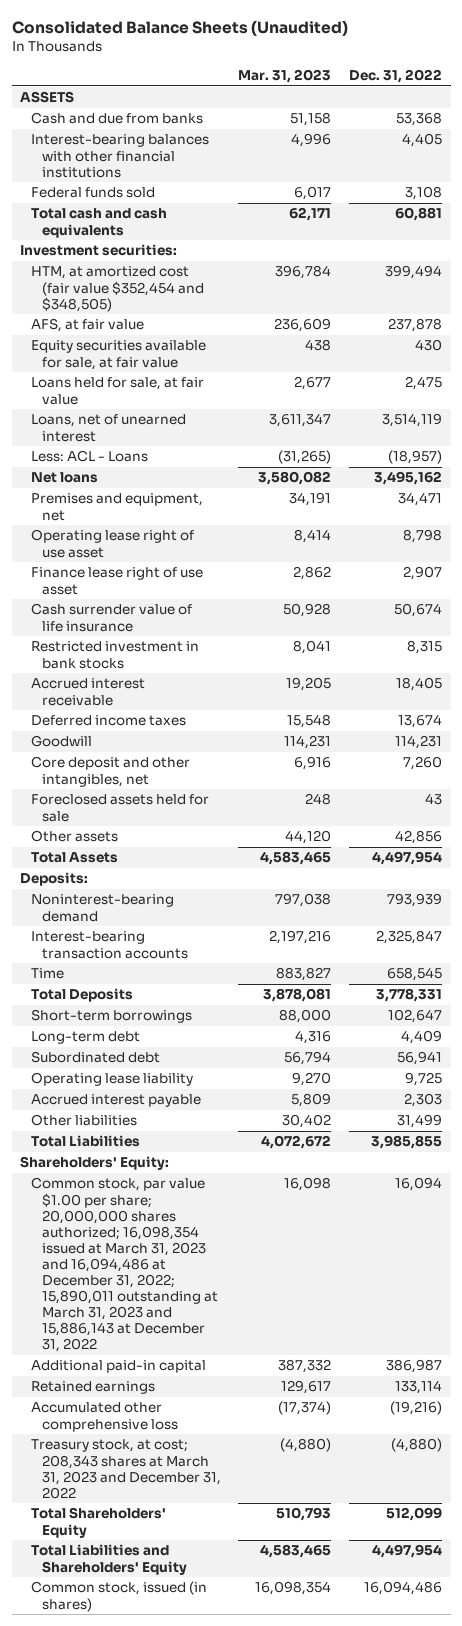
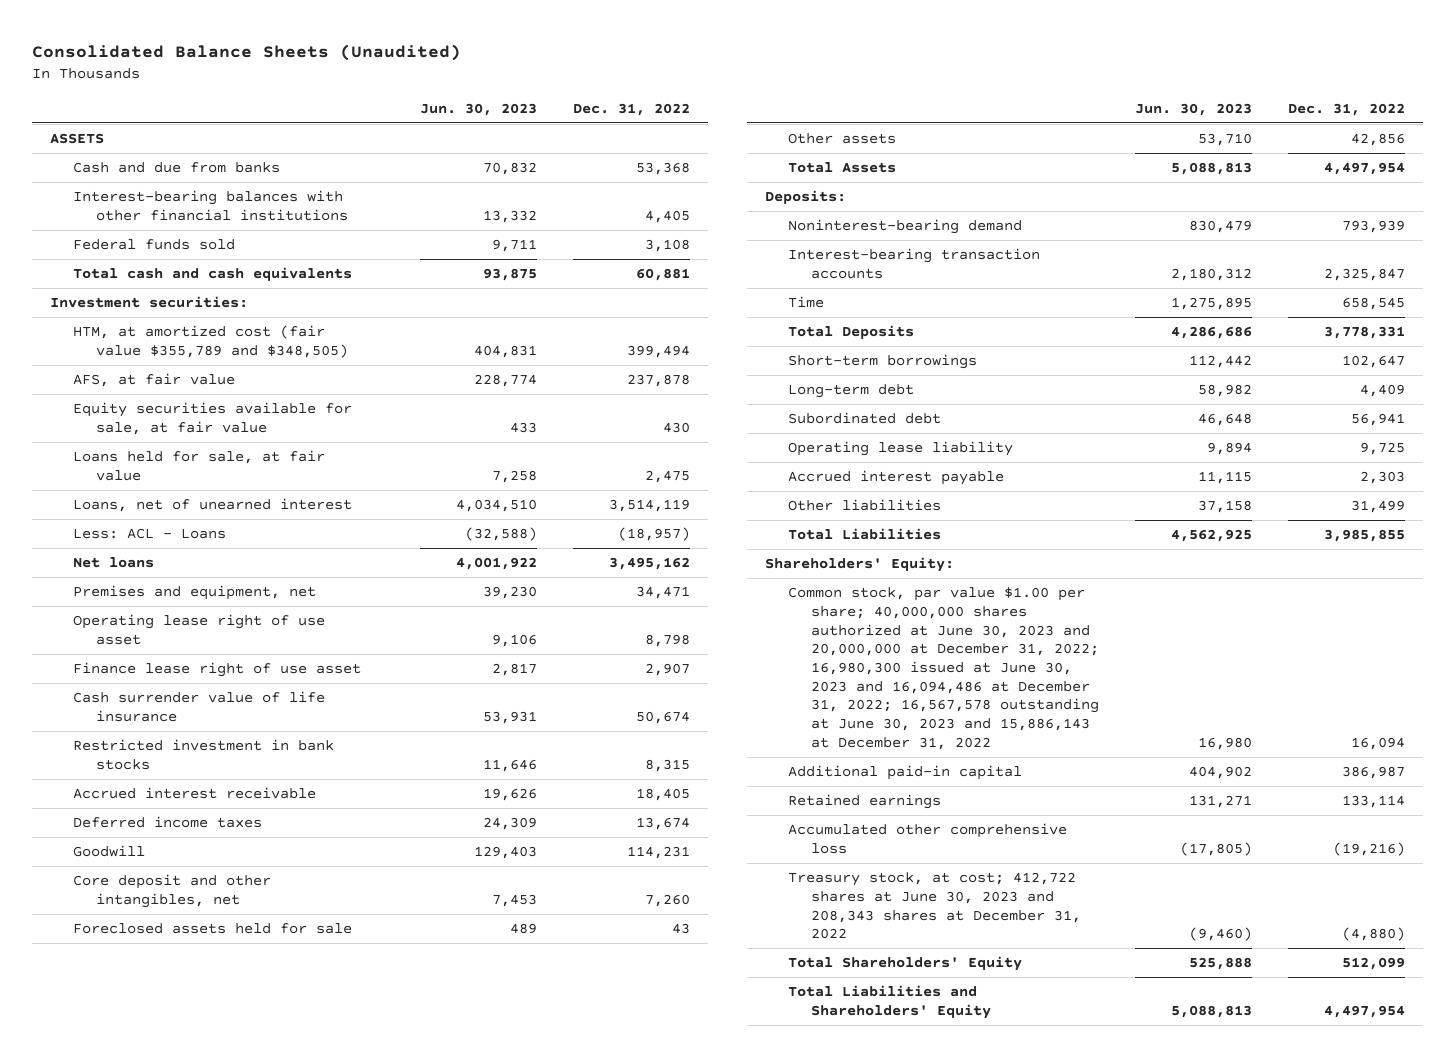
[238,68,332,83] Mar. 31, 2023 -> none
none -> [419,102,537,116] Jun. 30, 2023
[31,266,204,312] HTM, at amortized cost (fair value $352,454 and $348,505) -> [73,325,348,358] HTM, at amortized cost (fair value $355,789 and $348,505)
[31,1177,218,1353] Common stock, par value $1.00 per share; 20,000,000 shares authorized; 16,098,354 issued at March 31, 2023 and 16,094,486 at December 31, 2022; 15,890,011 outstanding at March 31, 2023 and 15,886,143 at December 31, 2022 -> [788,587,1100,750] Common stock, par value $1.00 per share; 40,000,000 shares authorized at June 30, 2023 and 20,000,000 at December 31, 2022; 16,980,300 issued at June 30, 2023 and 16,094,486 at December 31, 2022; 16,567,578 outstanding at June 30, 2023 and 15,886,143 at December 31, 2022
[31,1439,221,1499] Treasury stock, at cost; 208,343 shares at March 31, 2023 and December 31, 2022 -> [788,872,1082,940] Treasury stock, at cost; 412,722 shares at June 30, 2023 and 208,343 shares at December 31, 2022
[31,1581,208,1612] Common stock, issued (in shares) -> none

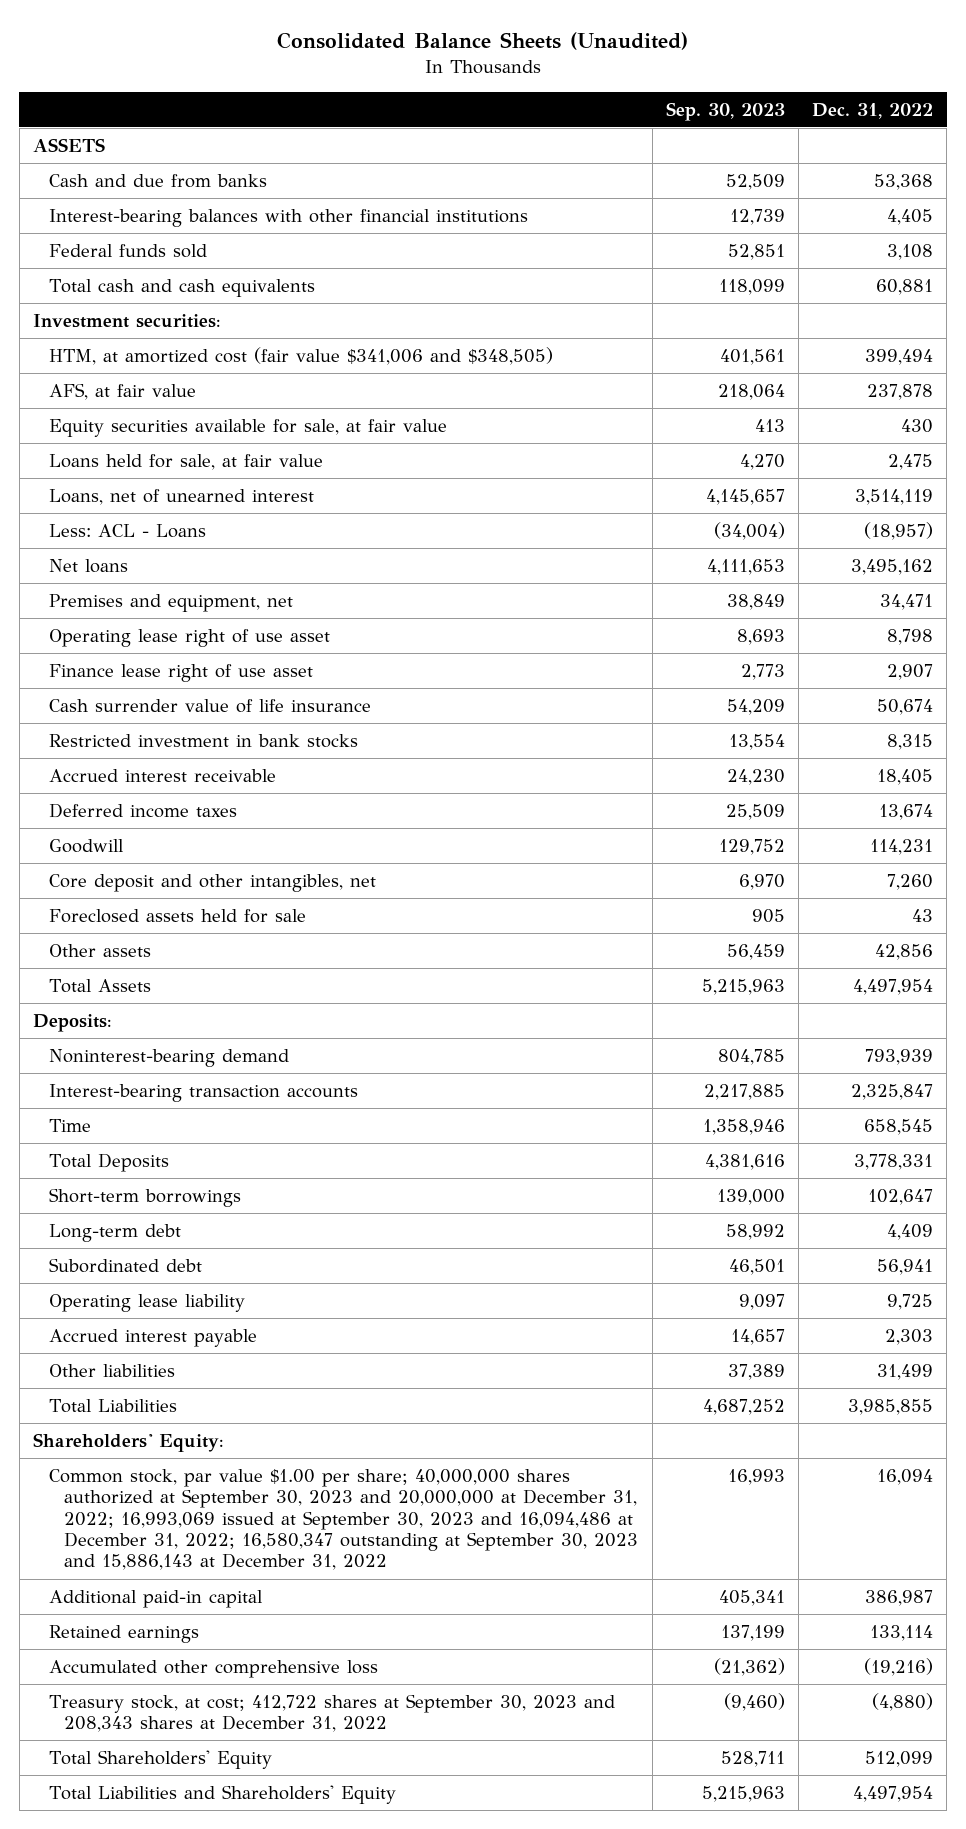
[419,102,537,116] Jun. 30, 2023 -> none
none -> [665,101,785,121] Sep. 30, 2023
[73,325,348,358] HTM, at amortized cost (fair value $355,789 and $348,505) -> [48,346,553,365] HTM, at amortized cost (fair value $341,006 and $348,505)
[788,587,1100,750] Common stock, par value $1.00 per share; 40,000,000 shares authorized at June 30, 2023 and 20,000,000 at December 31, 2022; 16,980,300 issued at June 30, 2023 and 16,094,486 at December 31, 2022; 16,567,578 outstanding at June 30, 2023 and 15,886,143 at December 31, 2022 -> [48,1468,639,1571] Common stock, par value $1.00 per share; 40,000,000 shares authorized at September 30, 2023 and 20,000,000 at December 31, 2022; 16,993,069 issued at September 30, 2023 and 16,094,486 at December 31, 2022; 16,580,347 outstanding at September 30, 2023 and 15,886,143 at December 31, 2022
[788,872,1082,940] Treasury stock, at cost; 412,722 shares at June 30, 2023 and 208,343 shares at December 31, 2022 -> [48,1693,615,1733] Treasury stock, at cost; 412,722 shares at September 30, 2023 and 208,343 shares at December 31, 2022

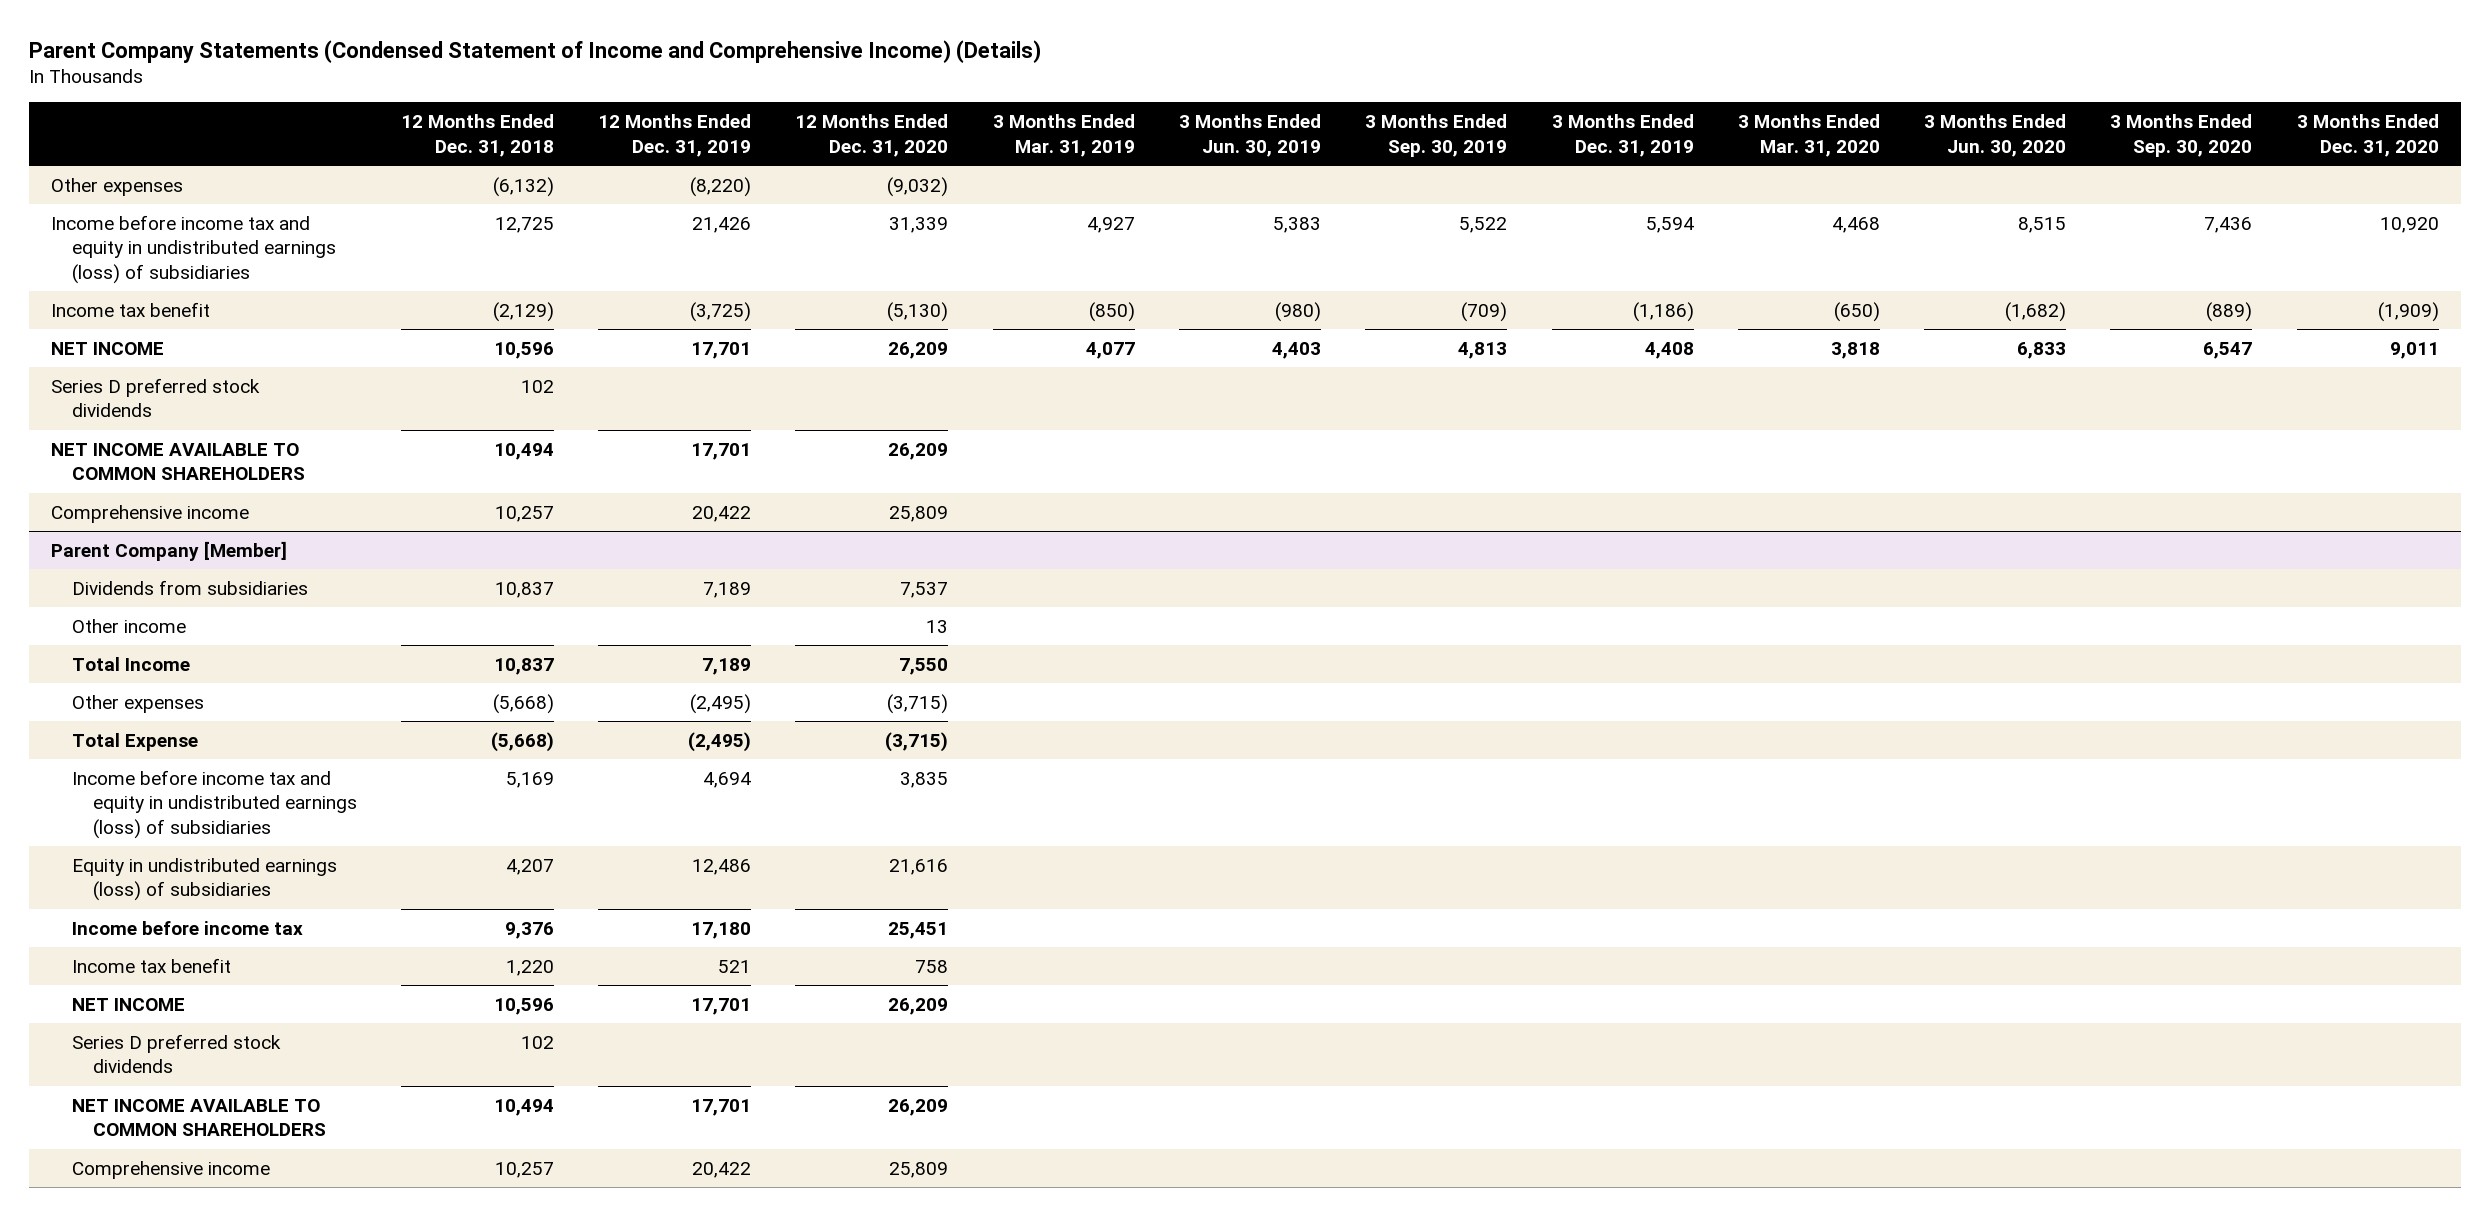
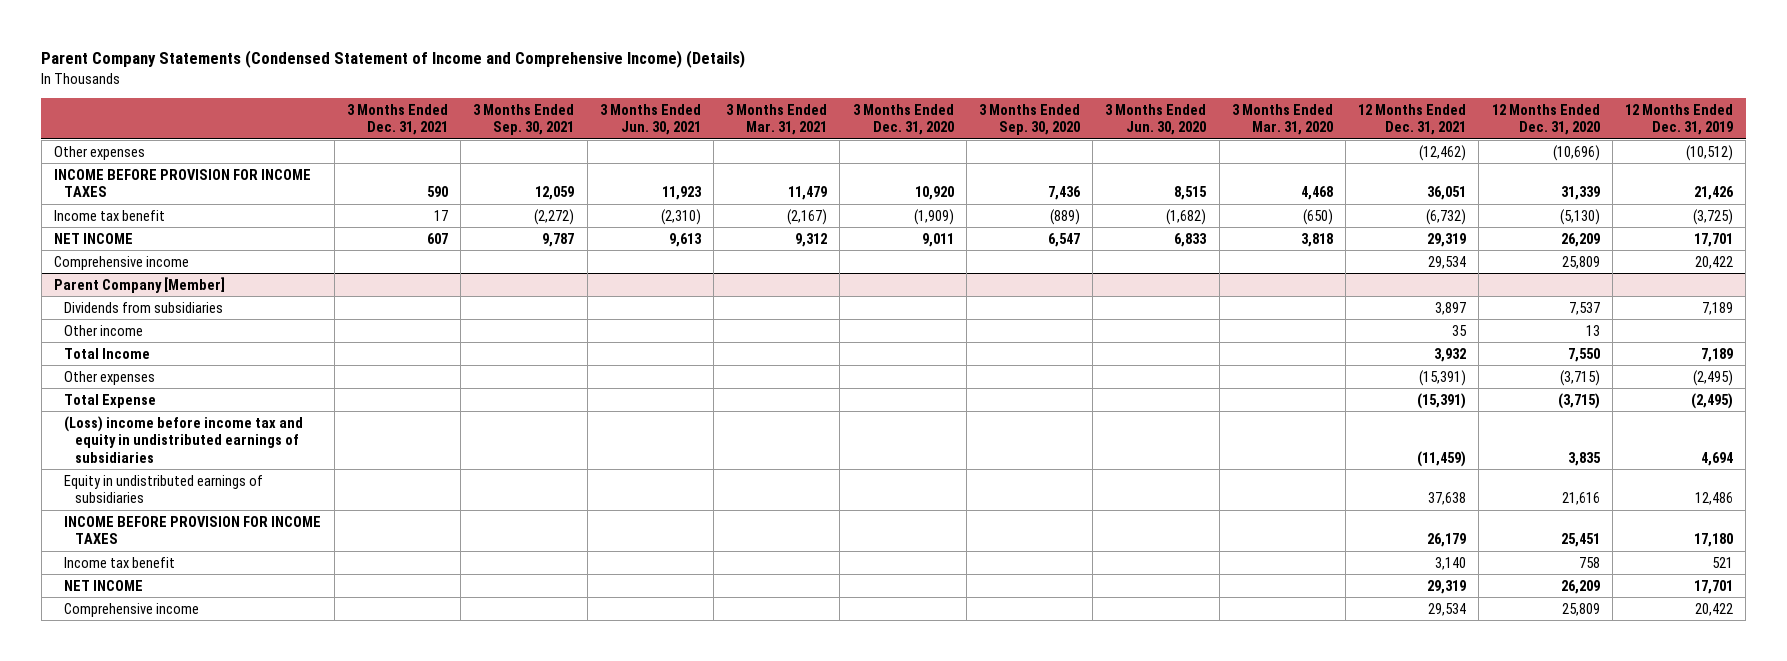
[400,114,554,157] 12 Months Ended Dec. 31, 2018 -> none
[992,114,1135,157] 3 Months Ended Mar. 31, 2019 -> none
[1178,114,1321,157] 3 Months Ended Jun. 30, 2019 -> none
[1365,114,1508,157] 3 Months Ended Sep. 30, 2019 -> none
[1551,114,1694,157] 3 Months Ended Dec. 31, 2019 -> none
none -> [346,103,448,136] 3 Months Ended Dec. 31, 2021
none -> [473,103,575,136] 3 Months Ended Sep. 30, 2021
none -> [599,103,701,136] 3 Months Ended Jun. 30, 2021
none -> [726,103,828,136] 3 Months Ended Mar. 31, 2021
none -> [1358,103,1467,136] 12 Months Ended Dec. 31, 2021
[690,176,752,197] (8,220) -> [1686,144,1734,161] (10,512)
[887,176,949,197] (9,032) -> [1552,144,1600,161] (10,696)
[50,214,336,284] Income before income tax and equity in undistributed earnings (loss) of subsidiaries -> [54,168,312,198] INCOME BEFORE PROVISION FOR INCOME TAXES
[50,377,260,418] Series D preferred stock dividends -> none
[50,442,305,481] NET INCOME AVAILABLE TO COMMON SHAREHOLDERS -> none
[71,769,357,839] Income before income tax and equity in undistributed earnings (loss) of subsidiaries -> [64,415,304,463] (Loss) income before income tax and equity in undistributed earnings of subsidiaries
[71,857,337,902] Equity in undistributed earnings (loss) of subsidiaries -> [64,474,264,504] Equity in undistributed earnings of subsidiaries
[71,920,303,935] Income before income tax -> [64,515,322,545] INCOME BEFORE PROVISION FOR INCOME TAXES
[71,1033,281,1074] Series D preferred stock dividends -> none
[71,1098,326,1137] NET INCOME AVAILABLE TO COMMON SHAREHOLDERS -> none

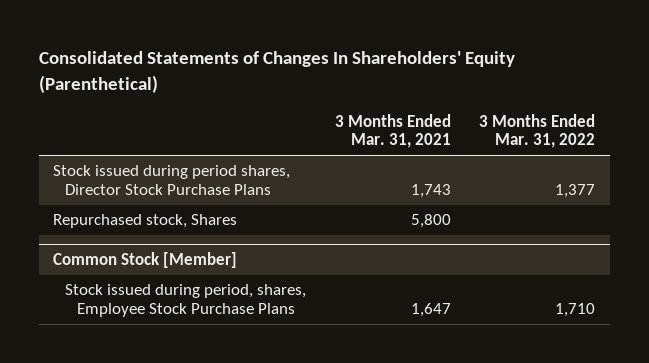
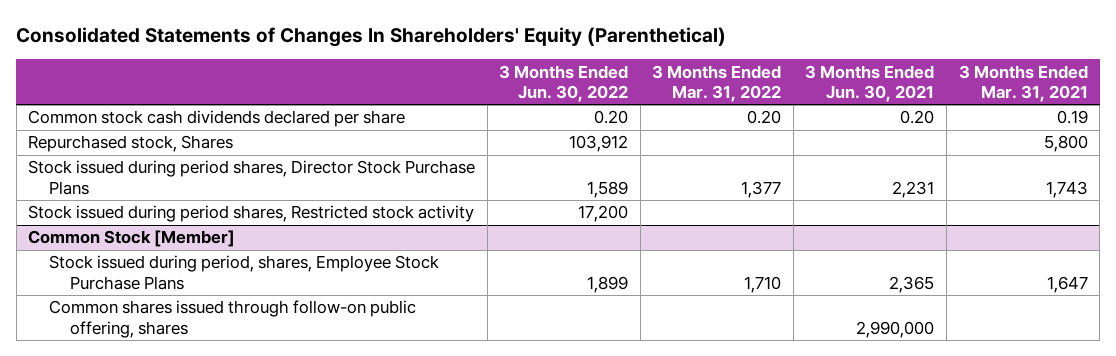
none -> [499,64,629,103] 3 Months Ended Jun. 30, 2022
none -> [805,64,935,103] 3 Months Ended Jun. 30, 2021
none -> [28,110,406,128] Common stock cash dividends declared per share
[53,165,291,196] Stock issued during period shares, Director Stock Purchase Plans -> [28,160,476,195] Stock issued during period shares, Director Stock Purchase Plans
none -> [28,205,475,223] Stock issued during period shares, Restricted stock activity
none -> [49,300,417,338] Common shares issued through follow-on public offering, shares

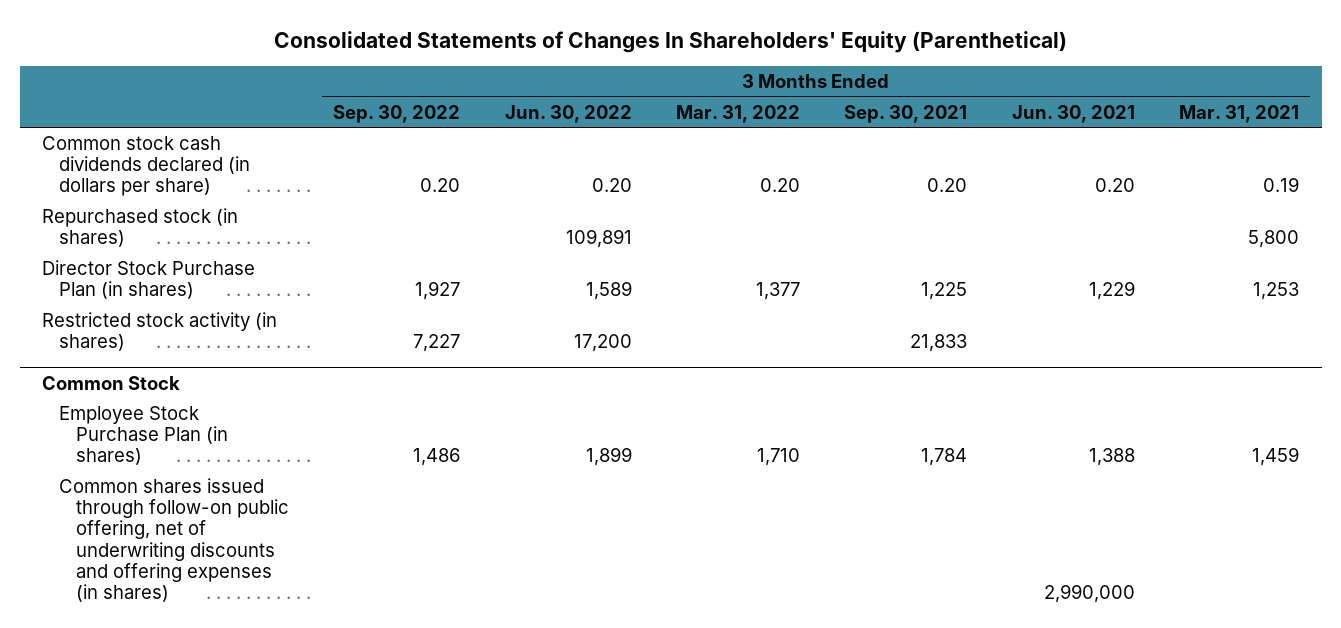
none -> [333,104,461,123] Sep. 30, 2022
none -> [844,104,968,123] Sep. 30, 2021
[28,110,406,128] Common stock cash dividends declared per share -> [41,135,250,197] Common stock cash dividends declared (in dollars per share)
[28,135,234,153] Repurchased stock, Shares -> [41,207,238,248] Repurchased stock (in shares)
[569,135,629,153] 103,912 -> [565,229,632,249] 109,891
[28,160,476,195] Stock issued during period shares, Director Stock Purchase Plans -> [41,259,255,300] Director Stock Purchase Plan (in shares)
[892,180,935,198] 2,231 -> [1088,281,1135,301] 1,229
[1045,180,1088,198] 1,743 -> [1253,282,1300,301] 1,253
[28,205,475,223] Stock issued during period shares, Restricted stock activity -> [41,311,277,352] Restricted stock activity (in shares)
[28,230,236,248] Common Stock [Member] -> [41,375,180,390] Common Stock
[49,255,440,290] Stock issued during period, shares, Employee Stock Purchase Plans -> [58,405,228,466] Employee Stock Purchase Plan (in shares)
[889,275,935,293] 2,365 -> [1088,448,1135,467] 1,388
[1046,275,1088,293] 1,647 -> [1252,447,1300,467] 1,459
[49,300,417,338] Common shares issued through follow-on public offering, shares -> [58,477,289,603] Common shares issued through follow-on public offering, net of underwriting discounts and offering expenses (in shares)

